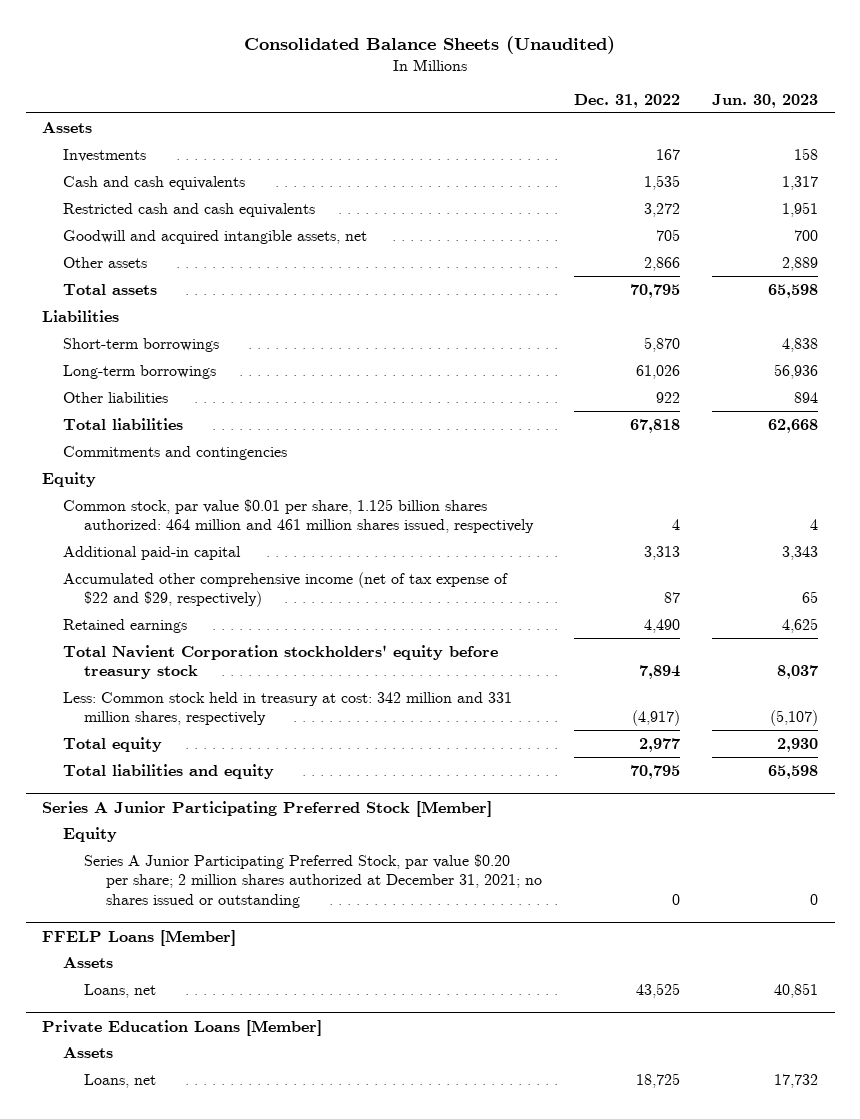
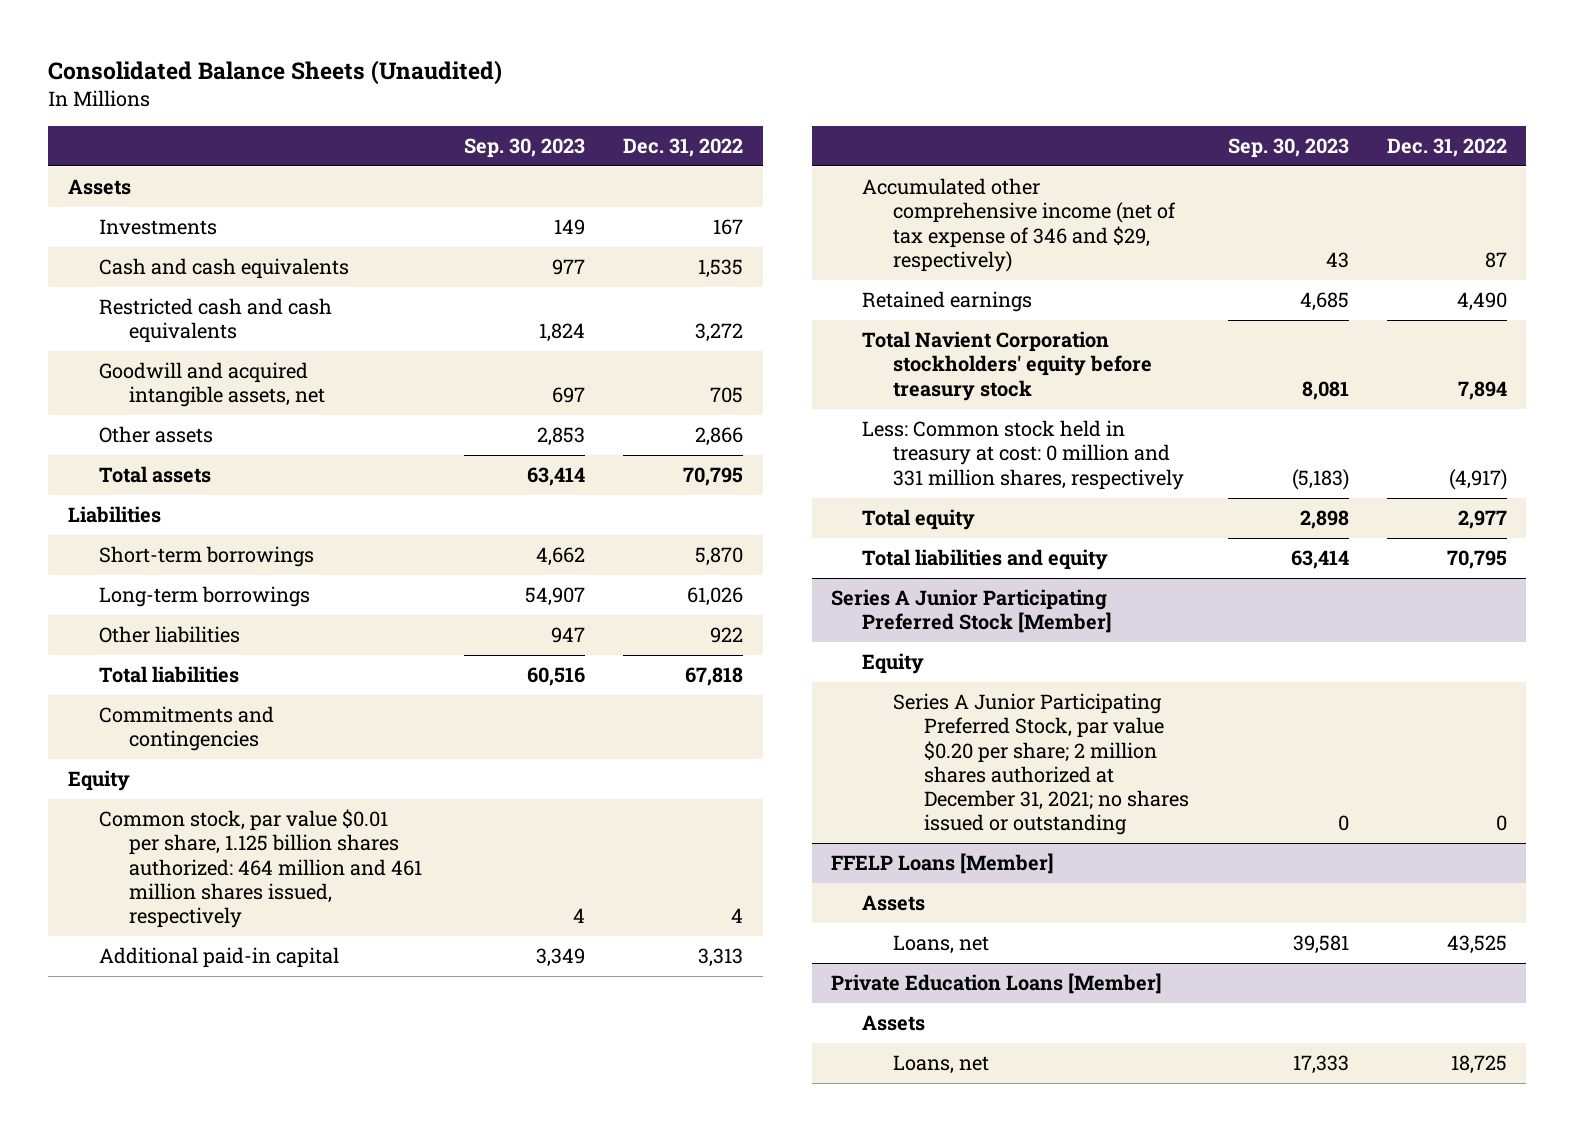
[712,93,819,108] Jun. 30, 2023 -> none
none -> [463,137,585,158] Sep. 30, 2023
[63,571,509,608] Accumulated other comprehensive income (net of tax expense of $22 and $29, respectively) -> [862,178,1177,272] Accumulated other comprehensive income (net of tax expense of 346 and $29, respectively)
[63,691,513,726] Less: Common stock held in treasury at cost: 342 million and 331 million shares, respectively -> [862,420,1185,490] Less: Common stock held in treasury at cost: 0 million and 331 million shares, respectively

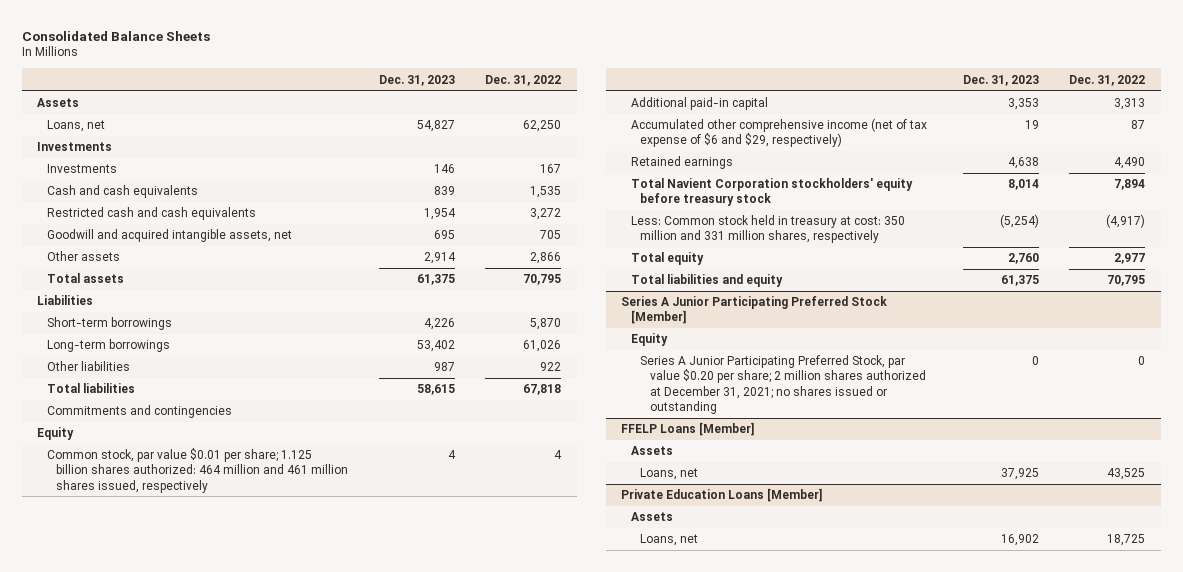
[48,60,503,86] Consolidated Balance Sheets (Unaudited) -> [22,30,211,41] Consolidated Balance Sheets
[463,137,585,158] Sep. 30, 2023 -> none
none -> [378,74,455,86] Dec. 31, 2023
none -> [46,120,105,133] Loans, net
none -> [37,142,113,152] Investments
[98,809,423,929] Common stock, par value $0.01 per share, 1.125 billion shares authorized: 464 million and 461 million shares issued, respectively -> [46,448,349,493] Common stock, par value $0.01 per share; 1.125 billion shares authorized: 464 million and 461 million shares issued, respectively
[862,178,1177,272] Accumulated other comprehensive income (net of tax expense of 346 and $29, respectively) -> [630,118,927,148] Accumulated other comprehensive income (net of tax expense of $6 and $29, respectively)
[862,420,1185,490] Less: Common stock held in treasury at cost: 0 million and 331 million shares, respectively -> [630,215,905,244] Less: Common stock held in treasury at cost: 350 million and 331 million shares, respectively

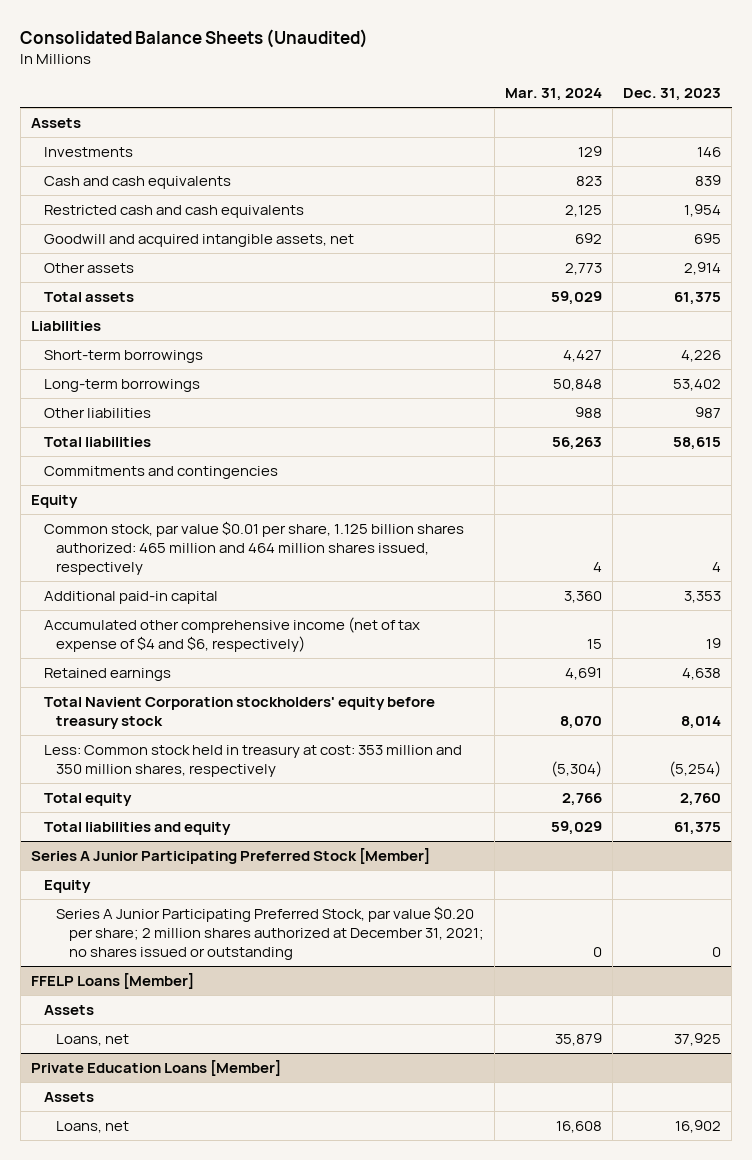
[22,30,211,41] Consolidated Balance Sheets -> [20,28,369,48] Consolidated Balance Sheets (Unaudited)
[485,74,562,86] Dec. 31, 2022 -> none
none -> [504,88,602,102] Mar. 31, 2024
[46,120,105,133] Loans, net -> none
[37,142,113,152] Investments -> none
[46,448,349,493] Common stock, par value $0.01 per share; 1.125 billion shares authorized: 464 million and 461 million shares issued, respectively -> [43,520,464,575] Common stock, par value $0.01 per share, 1.125 billion shares authorized: 465 million and 464 million shares issued, respectively
[630,118,927,148] Accumulated other comprehensive income (net of tax expense of $6 and $29, respectively) -> [43,616,420,652] Accumulated other comprehensive income (net of tax expense of $4 and $6, respectively)
[630,215,905,244] Less: Common stock held in treasury at cost: 350 million and 331 million shares, respectively -> [43,744,462,777] Less: Common stock held in treasury at cost: 353 million and 350 million shares, respectively

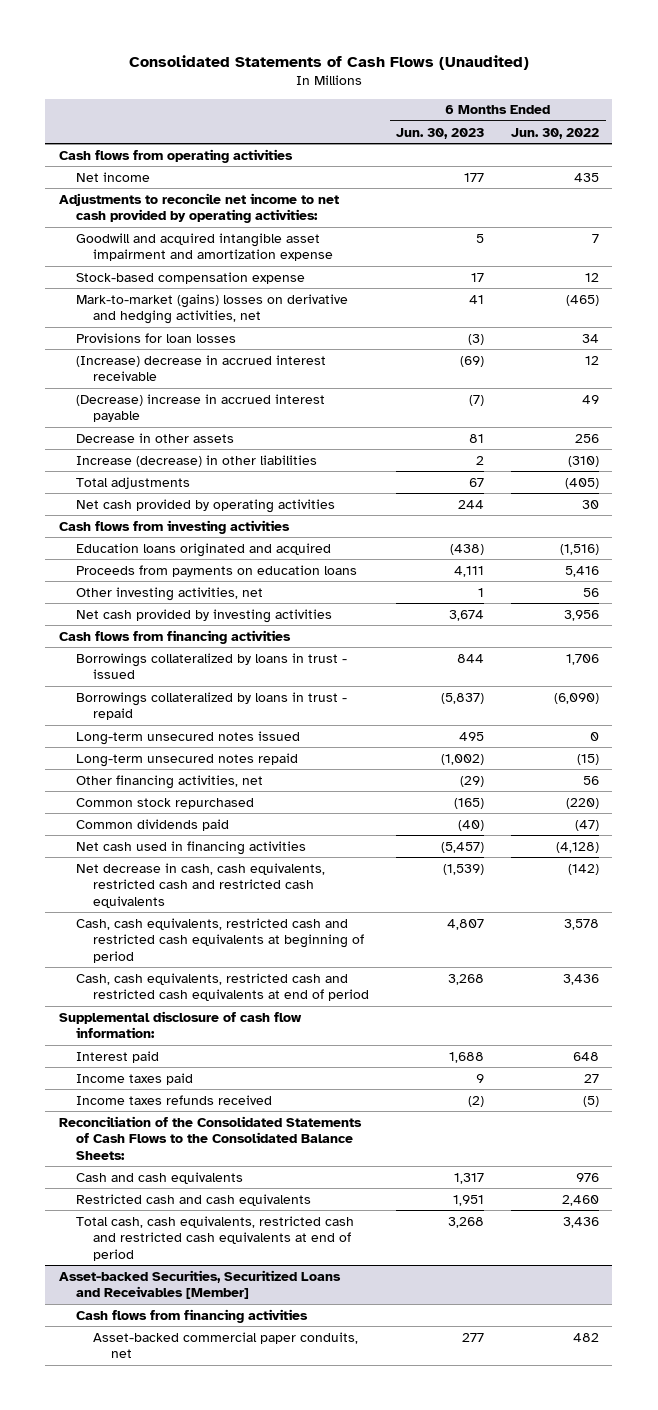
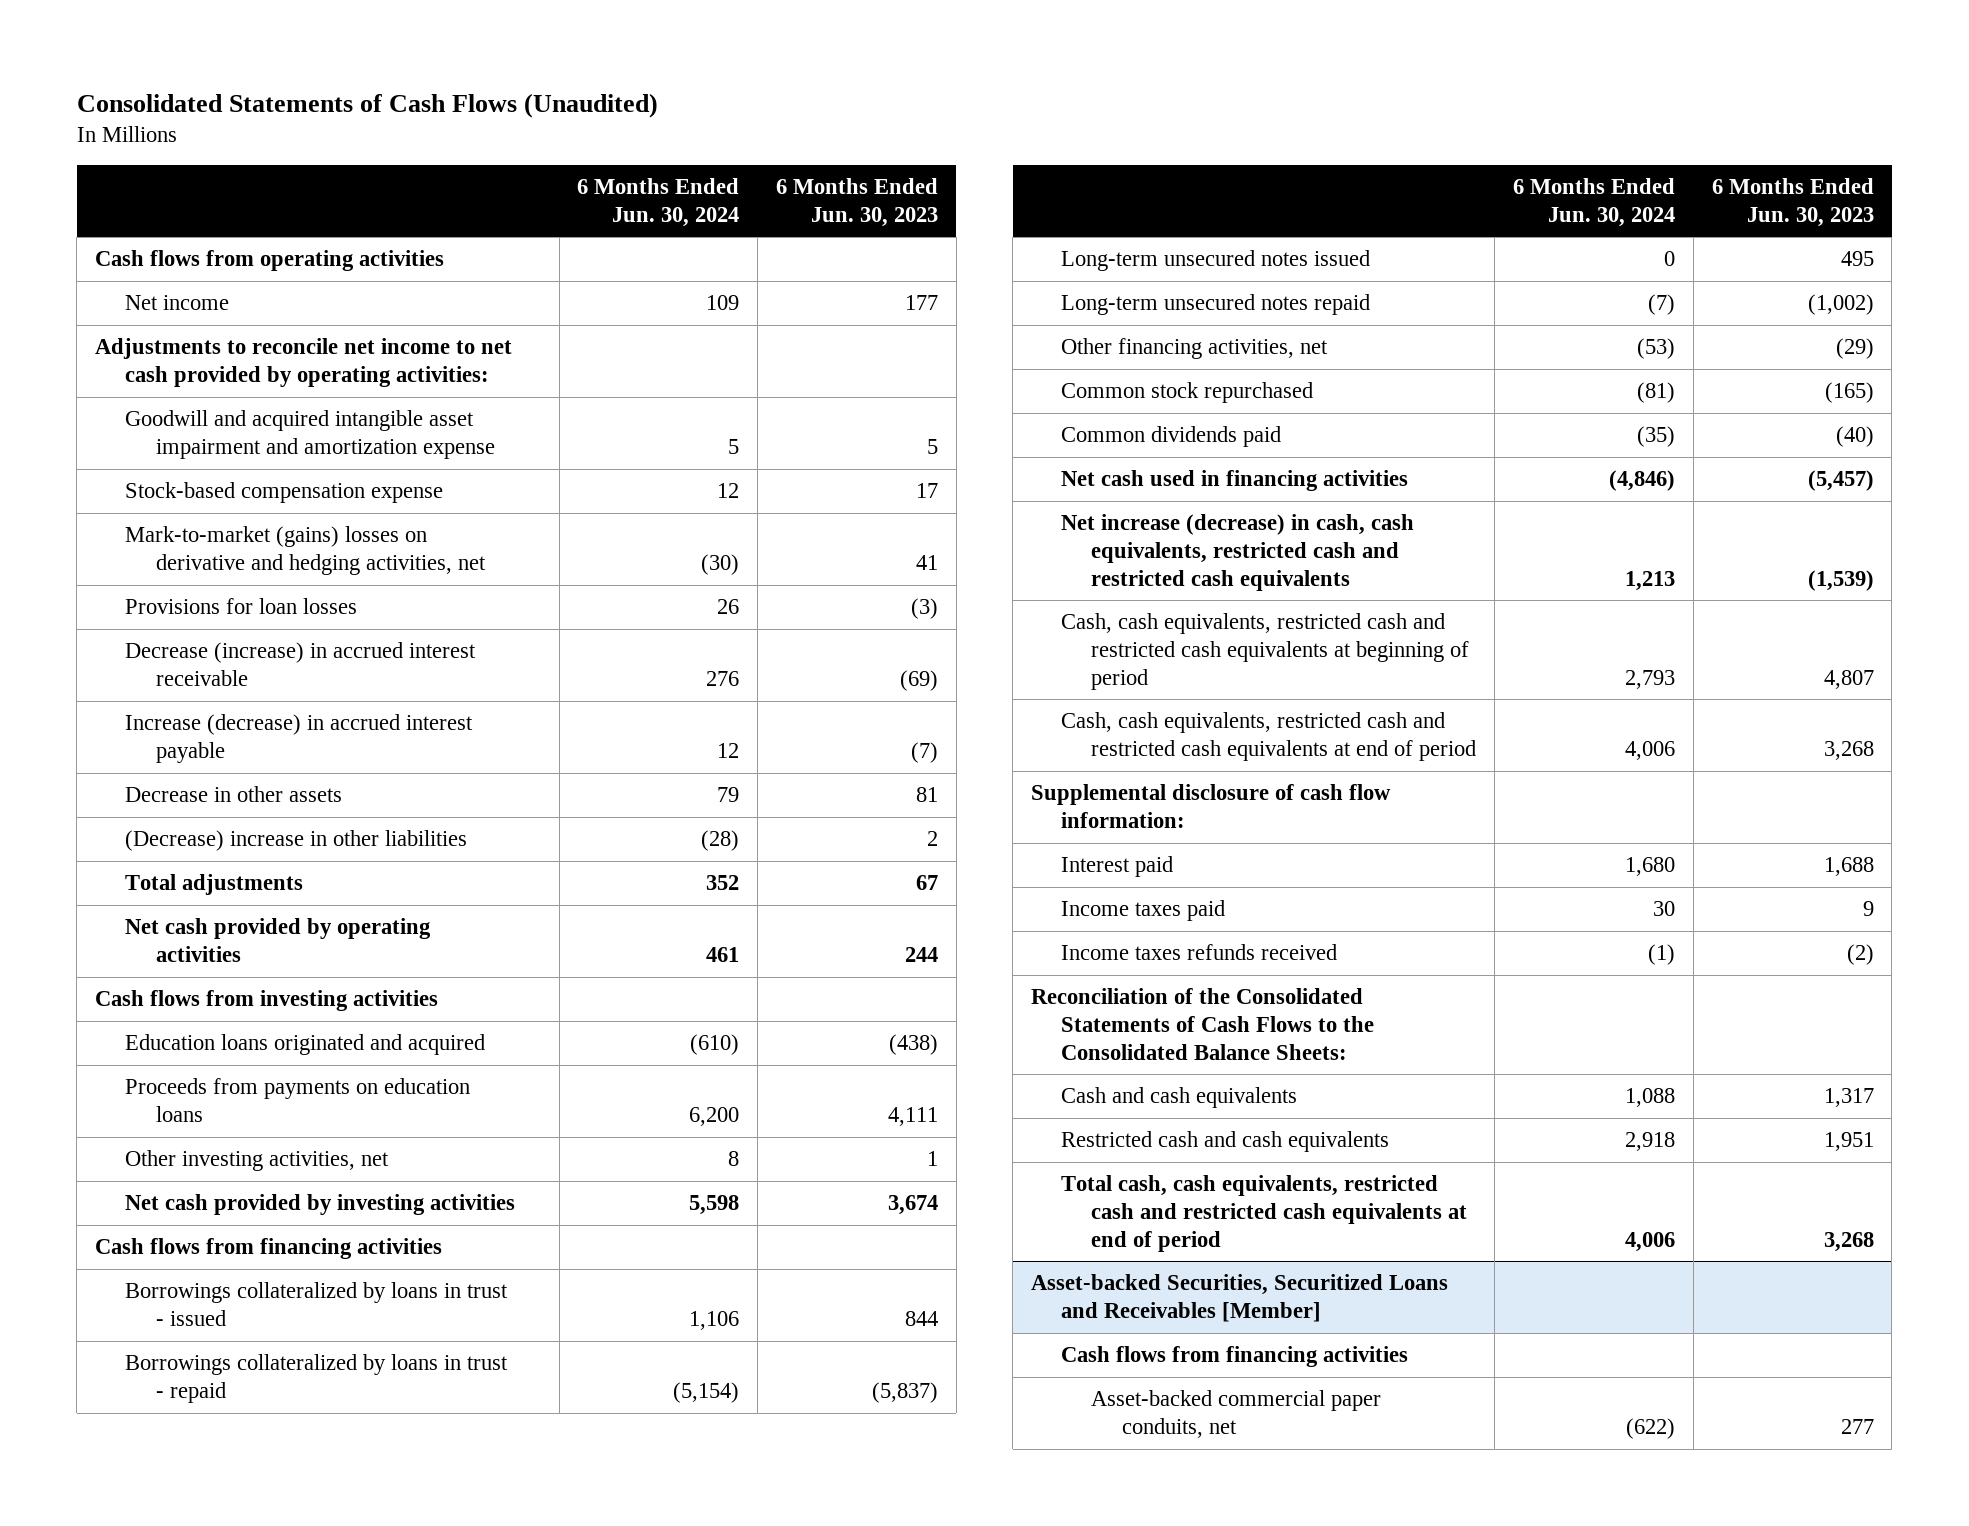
[511,127,600,139] Jun. 30, 2022 -> none
none -> [577,177,740,227] 6 Months Ended Jun. 30, 2024
[76,354,327,382] (Increase) decrease in accrued interest receivable -> [125,642,477,687] Decrease (increase) in accrued interest receivable
[76,393,326,423] (Decrease) increase in accrued interest payable -> [125,714,474,764] Increase (decrease) in accrued interest payable
[76,454,318,467] Increase (decrease) in other liabilities -> [125,830,468,852] (Decrease) increase in other liabilities
[76,862,326,908] Net decrease in cash, cash equivalents, restricted cash and restricted cash equivalents -> [1061,514,1415,591] Net increase (decrease) in cash, cash equivalents, restricted cash and restricted cash equivalents

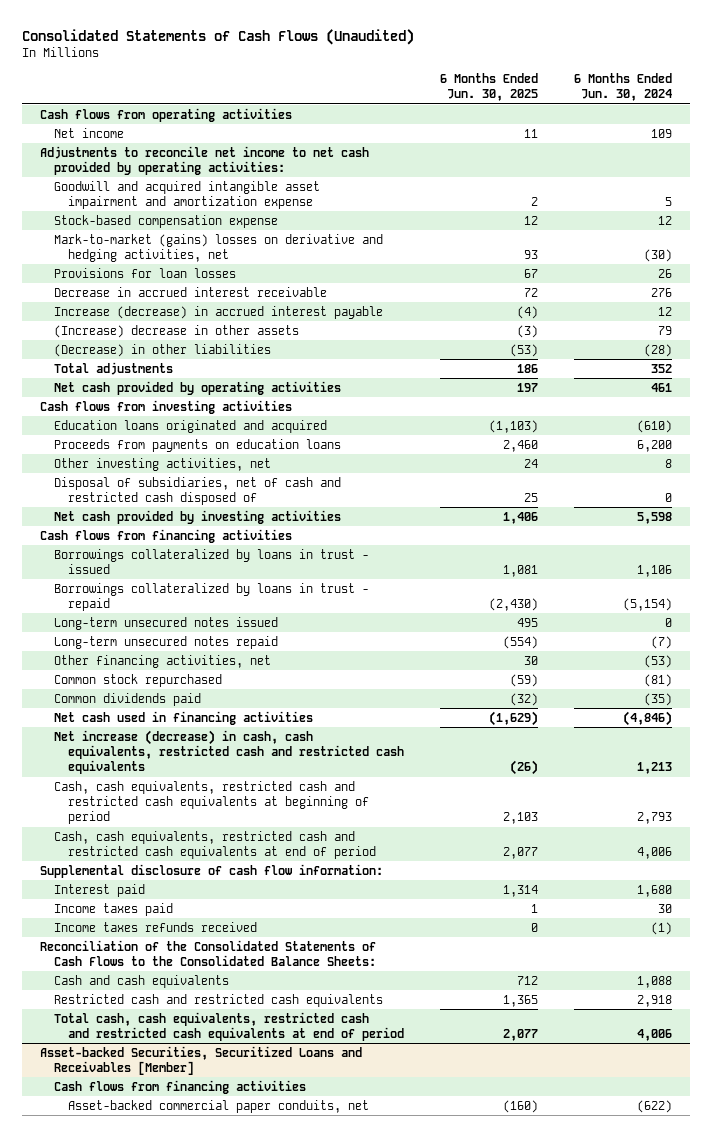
[775,177,938,227] 6 Months Ended Jun. 30, 2023 -> none
none -> [439,72,538,102] 6 Months Ended Jun. 30, 2025
[125,642,477,687] Decrease (increase) in accrued interest receivable -> [54,286,328,297] Decrease in accrued interest receivable
[125,786,343,803] Decrease in other assets -> [54,324,300,338] (Increase) decrease in other assets
[125,830,468,852] (Decrease) increase in other liabilities -> [54,343,272,357] (Decrease) in other liabilities
none -> [54,476,342,506] Disposal of subsidiaries, net of cash and restricted cash disposed of
[1061,1131,1390,1153] Restricted cash and cash equivalents -> [54,993,384,1007] Restricted cash and restricted cash equivalents

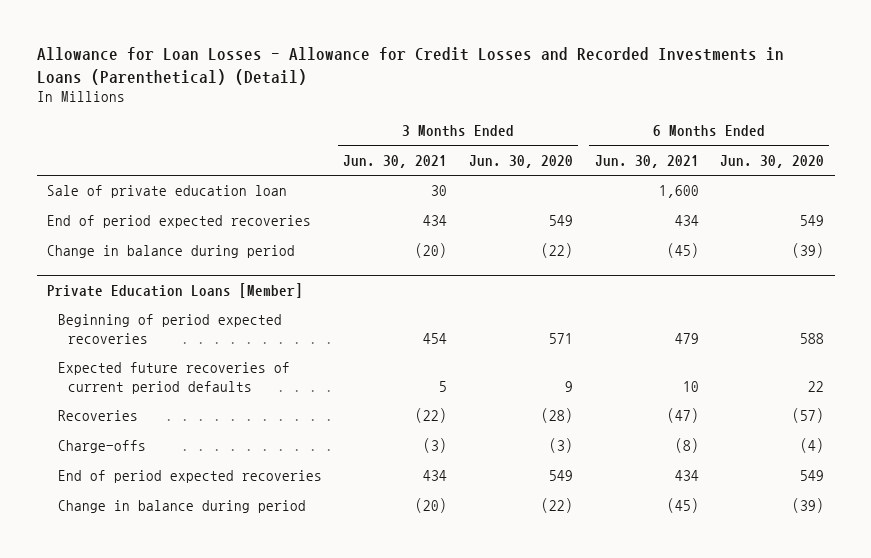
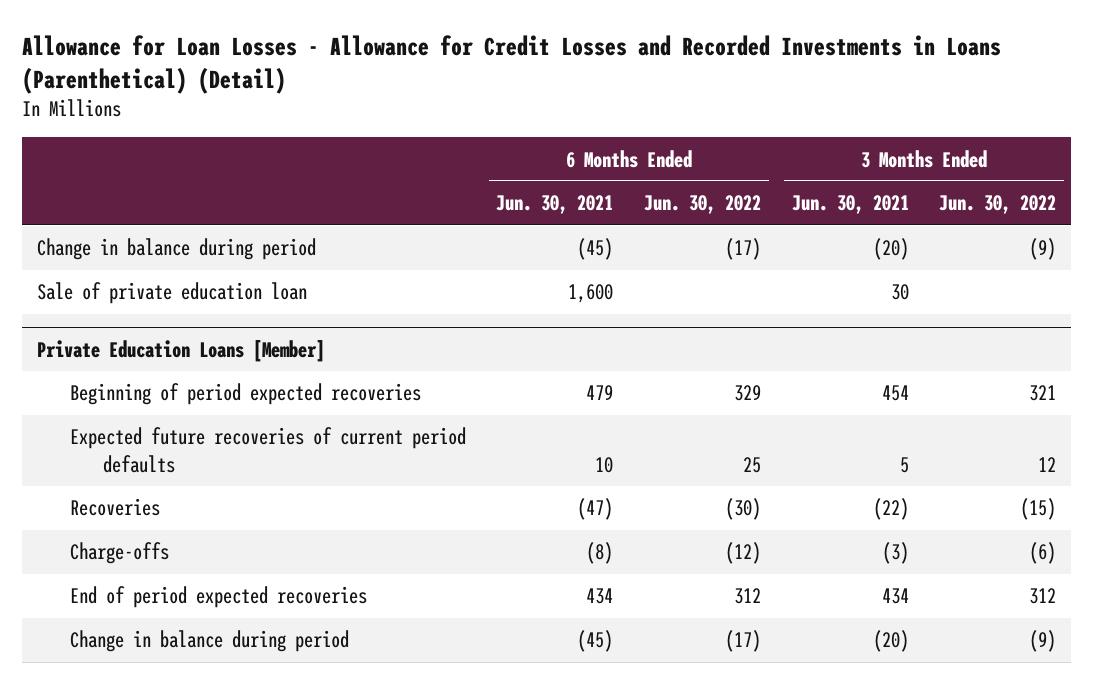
[468,155,573,169] Jun. 30, 2020 -> none
[720,155,825,169] Jun. 30, 2020 -> none
none -> [644,195,762,215] Jun. 30, 2022
none -> [939,195,1057,215] Jun. 30, 2022
[47,215,312,229] End of period expected recoveries -> none
[47,185,288,199] Sale of private education loan -> [37,282,308,305] Sale of private education loan

